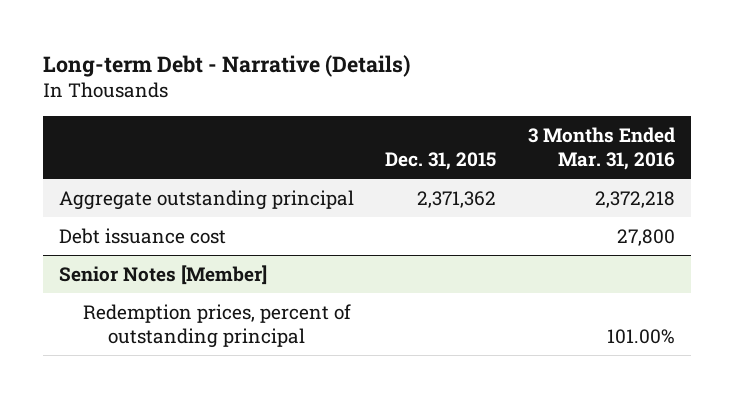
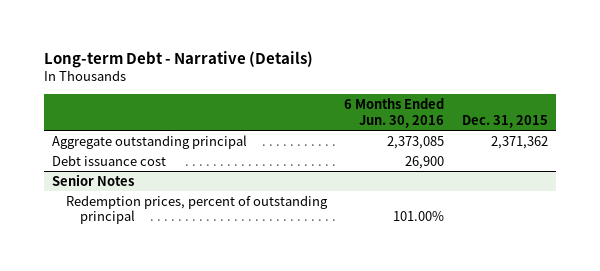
[527,126,675,171] 3 Months Ended Mar. 31, 2016 -> none
none -> [344,98,445,128] 6 Months Ended Jun. 30, 2016
[58,264,267,285] Senior Notes [Member] -> [52,173,135,186] Senior Notes

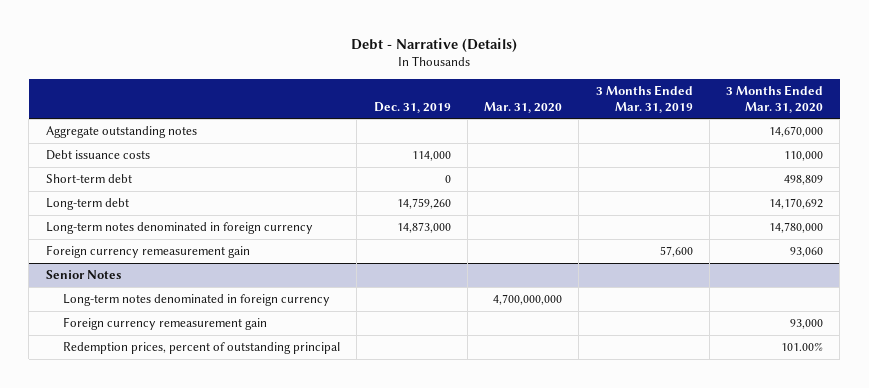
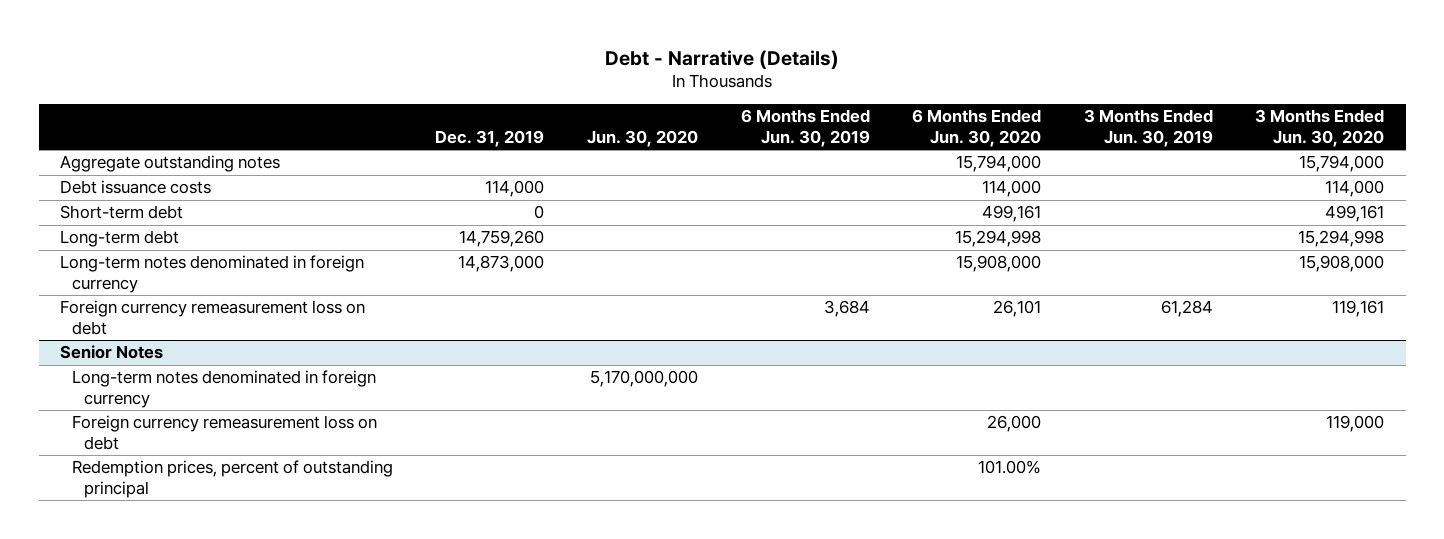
[484,101,563,113] Mar. 31, 2020 -> none
[595,84,693,113] 3 Months Ended Mar. 31, 2019 -> none
[725,84,823,113] 3 Months Ended Mar. 31, 2020 -> none
none -> [587,129,699,147] Jun. 30, 2020
none -> [740,109,870,147] 6 Months Ended Jun. 30, 2019
none -> [912,109,1042,147] 6 Months Ended Jun. 30, 2020
none -> [1083,109,1213,147] 3 Months Ended Jun. 30, 2019
none -> [1255,109,1385,147] 3 Months Ended Jun. 30, 2020
[45,244,250,258] Foreign currency remeasurement gain -> [59,300,365,335] Foreign currency remeasurement loss on debt
[63,316,268,330] Foreign currency remeasurement gain -> [71,415,377,450] Foreign currency remeasurement loss on debt

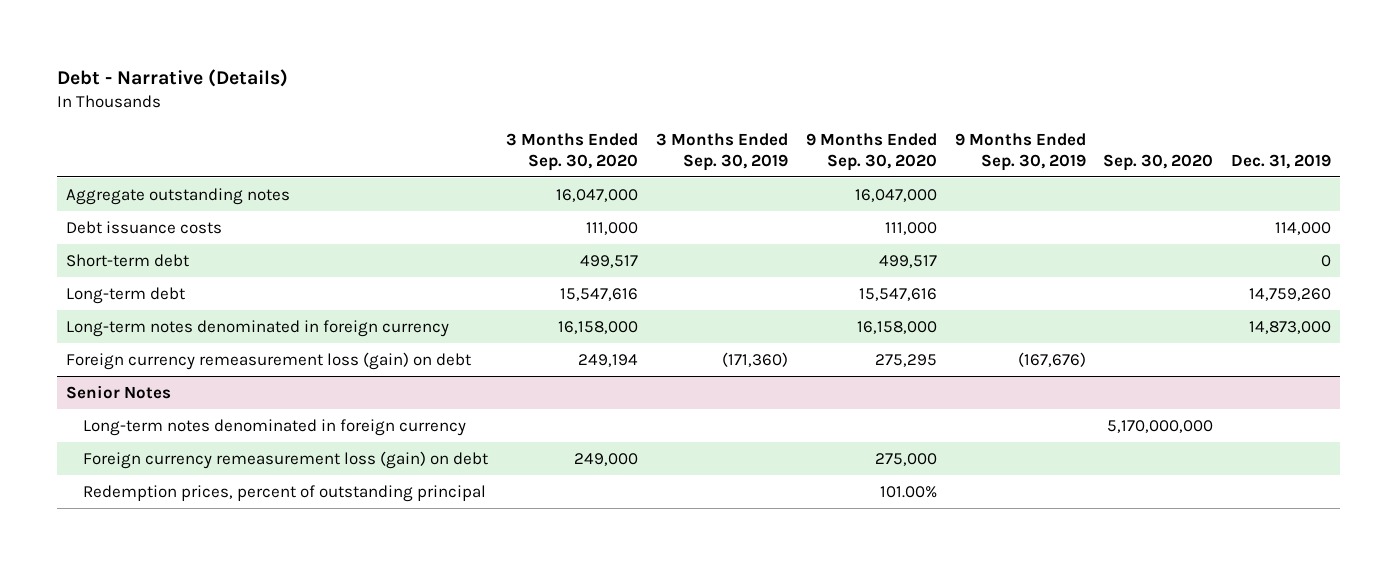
[587,129,699,147] Jun. 30, 2020 -> none
[740,109,870,147] 6 Months Ended Jun. 30, 2019 -> none
[912,109,1042,147] 6 Months Ended Jun. 30, 2020 -> none
[1083,109,1213,147] 3 Months Ended Jun. 30, 2019 -> none
[1255,109,1385,147] 3 Months Ended Jun. 30, 2020 -> none
none -> [506,133,639,171] 3 Months Ended Sep. 30, 2020
none -> [656,133,789,171] 3 Months Ended Sep. 30, 2019
none -> [805,133,937,171] 9 Months Ended Sep. 30, 2020
none -> [954,133,1086,171] 9 Months Ended Sep. 30, 2019
none -> [1103,153,1214,171] Sep. 30, 2020
[59,300,365,335] Foreign currency remeasurement loss on debt -> [66,351,472,370] Foreign currency remeasurement loss (gain) on debt
[71,415,377,450] Foreign currency remeasurement loss on debt -> [83,450,489,469] Foreign currency remeasurement loss (gain) on debt

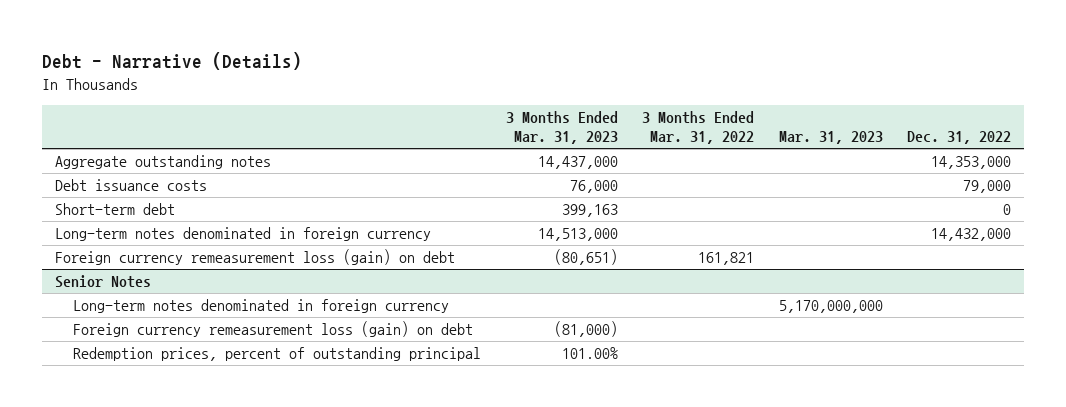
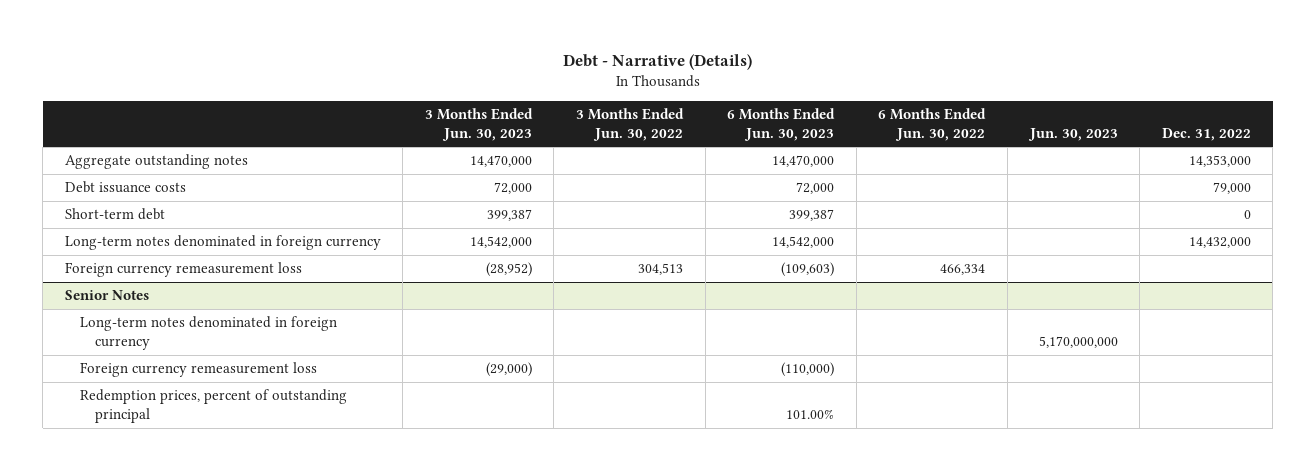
[505,111,618,145] 3 Months Ended Mar. 31, 2023 -> none
[642,111,755,145] 3 Months Ended Mar. 31, 2022 -> none
[778,131,883,145] Mar. 31, 2023 -> none
none -> [424,107,533,141] 3 Months Ended Jun. 30, 2023
none -> [576,107,685,141] 3 Months Ended Jun. 30, 2022
none -> [727,107,836,141] 6 Months Ended Jun. 30, 2023
none -> [878,107,987,141] 6 Months Ended Jun. 30, 2022
none -> [1027,127,1118,141] Jun. 30, 2023
[54,249,455,266] Foreign currency remeasurement loss (gain) on debt -> [64,262,302,278] Foreign currency remeasurement loss
[72,321,473,338] Foreign currency remeasurement loss (gain) on debt -> [80,362,318,378] Foreign currency remeasurement loss

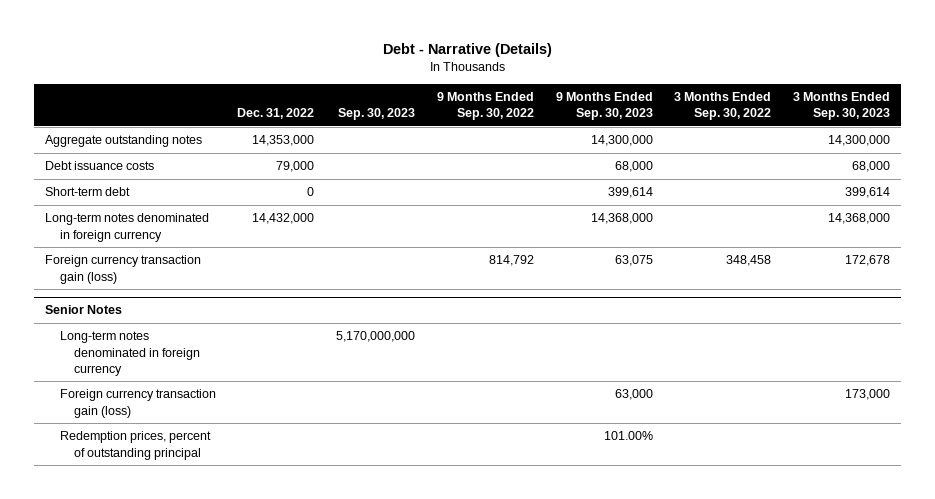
[424,107,533,141] 3 Months Ended Jun. 30, 2023 -> none
[576,107,685,141] 3 Months Ended Jun. 30, 2022 -> none
[727,107,836,141] 6 Months Ended Jun. 30, 2023 -> none
[878,107,987,141] 6 Months Ended Jun. 30, 2022 -> none
[1027,127,1118,141] Jun. 30, 2023 -> none
none -> [338,108,416,121] Sep. 30, 2023
none -> [436,92,534,121] 9 Months Ended Sep. 30, 2022
none -> [555,92,653,121] 9 Months Ended Sep. 30, 2023
none -> [674,92,772,121] 3 Months Ended Sep. 30, 2022
none -> [792,92,890,121] 3 Months Ended Sep. 30, 2023
[64,262,302,278] Foreign currency remeasurement loss -> [45,255,202,284] Foreign currency transaction gain (loss)
[80,362,318,378] Foreign currency remeasurement loss -> [59,389,216,418] Foreign currency transaction gain (loss)

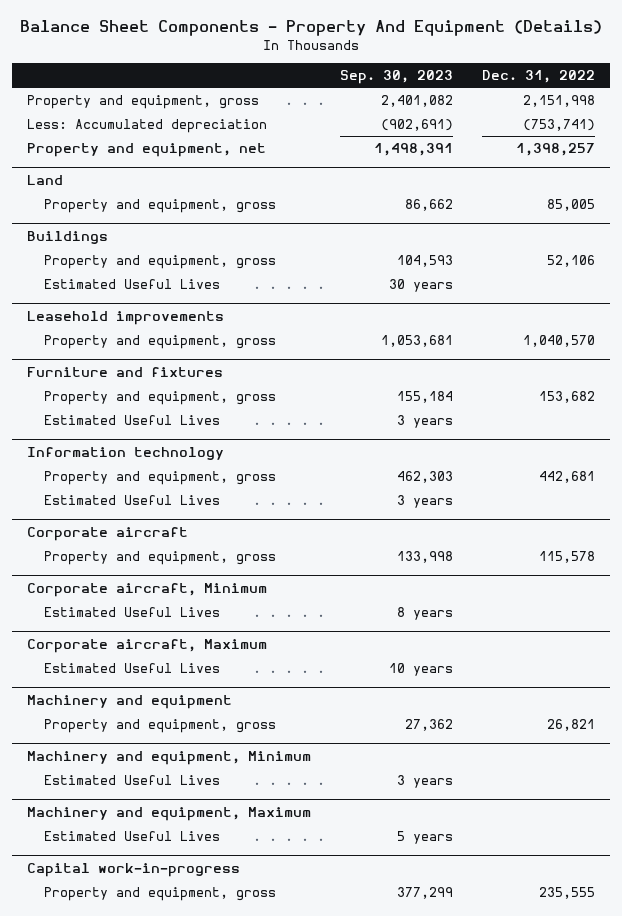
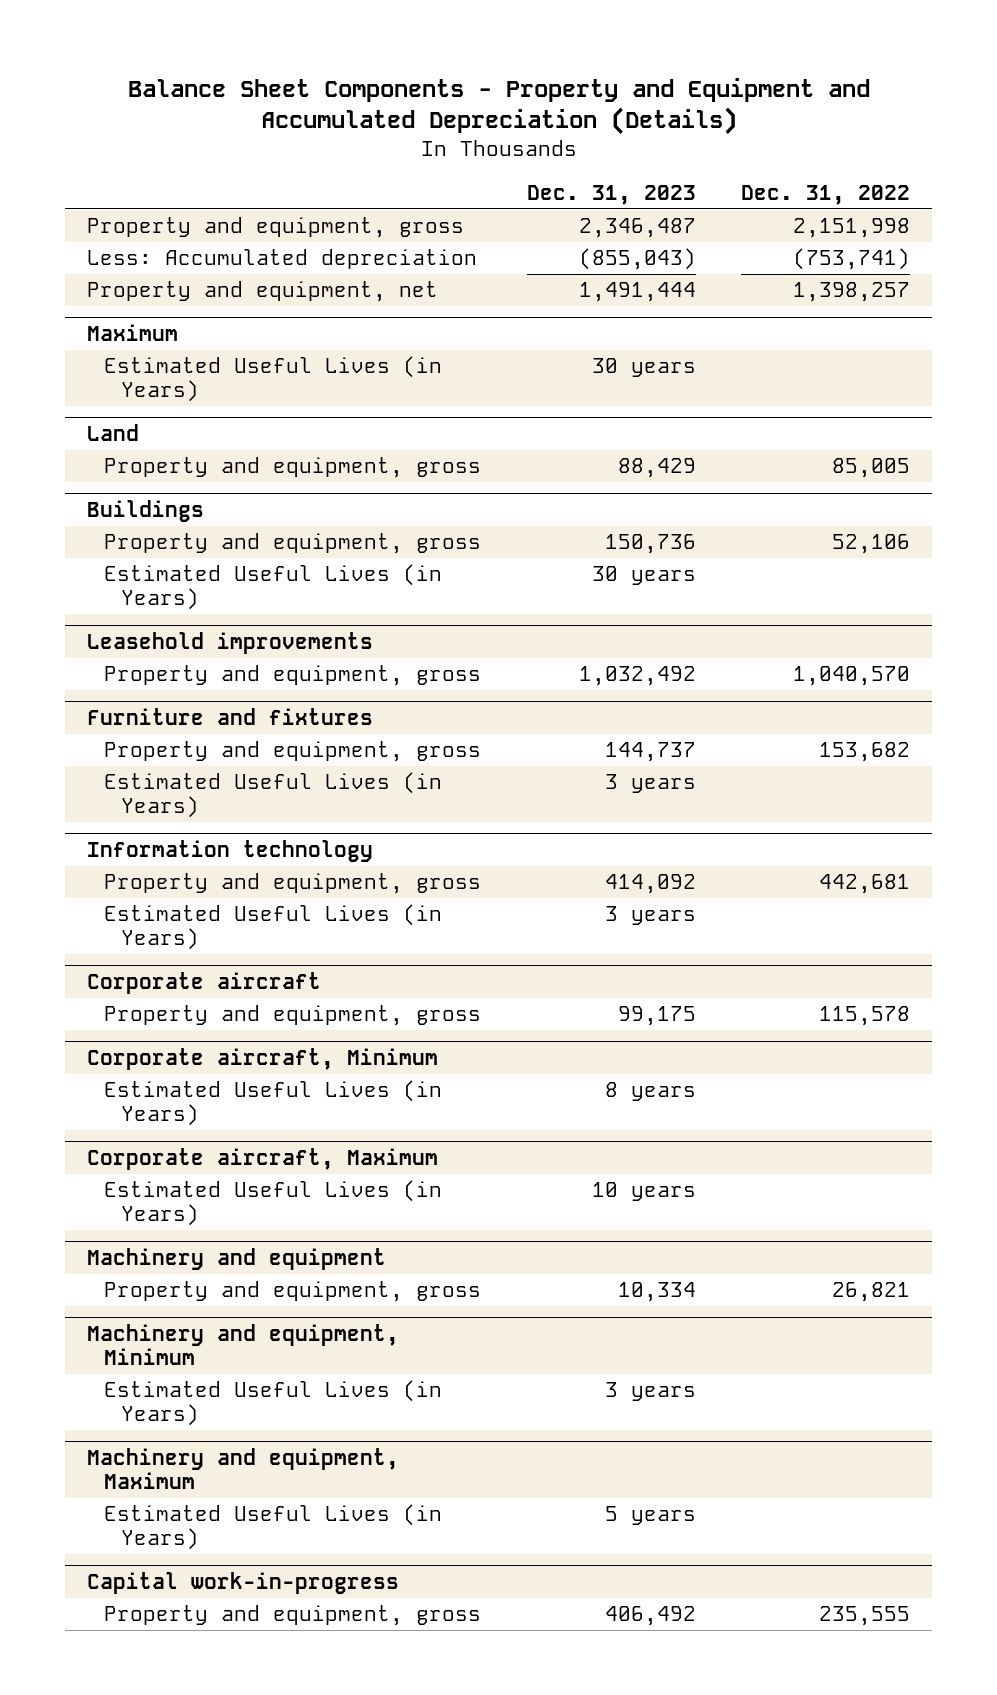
[19,20,602,37] Balance Sheet Components - Property And Equipment (Details) -> [127,77,870,136] Balance Sheet Components - Property and Equipment and Accumulated Depreciation (Details)
[339,70,453,85] Sep. 30, 2023 -> none
none -> [526,184,696,205] Dec. 31, 2023
none -> [87,324,179,342] Maximum
none -> [104,356,443,402] Estimated Useful Lives (in Years)
[43,279,220,290] Estimated Useful Lives -> [104,564,443,610] Estimated Useful Lives (in Years)
[43,415,220,426] Estimated Useful Lives -> [104,772,443,818] Estimated Useful Lives (in Years)
[43,495,220,506] Estimated Useful Lives -> [104,904,443,950] Estimated Useful Lives (in Years)
[43,607,220,618] Estimated Useful Lives -> [104,1080,443,1126] Estimated Useful Lives (in Years)
[43,663,220,674] Estimated Useful Lives -> [104,1180,443,1226] Estimated Useful Lives (in Years)
[43,775,220,786] Estimated Useful Lives -> [104,1380,443,1426] Estimated Useful Lives (in Years)
[43,831,220,842] Estimated Useful Lives -> [104,1504,443,1550] Estimated Useful Lives (in Years)

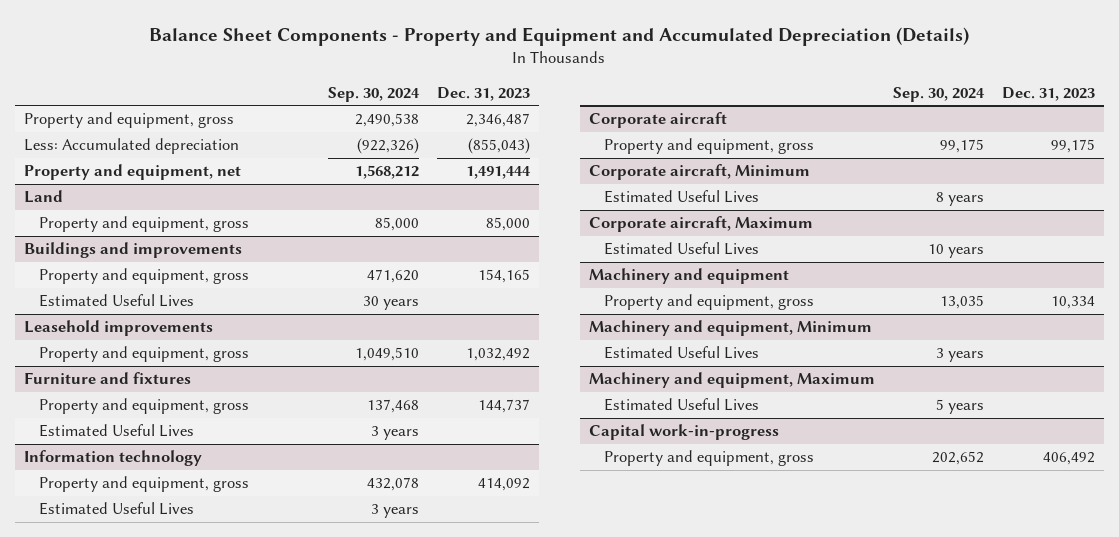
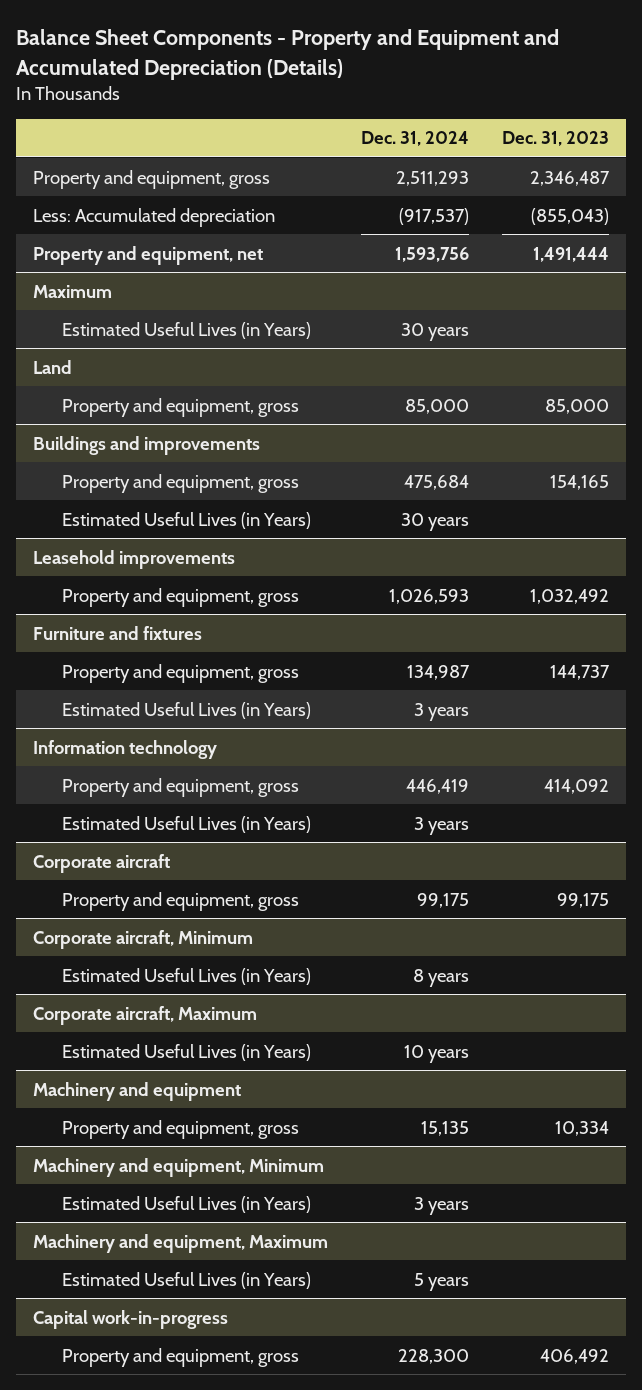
[327,86,420,102] Sep. 30, 2024 -> none
none -> [360,131,469,147] Dec. 31, 2024
none -> [32,284,112,298] Maximum
none -> [61,321,311,339] Estimated Useful Lives (in Years)
[39,294,195,308] Estimated Useful Lives -> [61,511,311,529] Estimated Useful Lives (in Years)
[39,424,195,438] Estimated Useful Lives -> [61,701,311,719] Estimated Useful Lives (in Years)
[39,502,195,516] Estimated Useful Lives -> [61,815,311,833] Estimated Useful Lives (in Years)
[604,190,760,204] Estimated Useful Lives -> [61,967,311,985] Estimated Useful Lives (in Years)
[604,242,760,256] Estimated Useful Lives -> [61,1043,311,1061] Estimated Useful Lives (in Years)
[604,346,760,360] Estimated Useful Lives -> [61,1195,311,1213] Estimated Useful Lives (in Years)
[604,398,760,412] Estimated Useful Lives -> [61,1271,311,1289] Estimated Useful Lives (in Years)

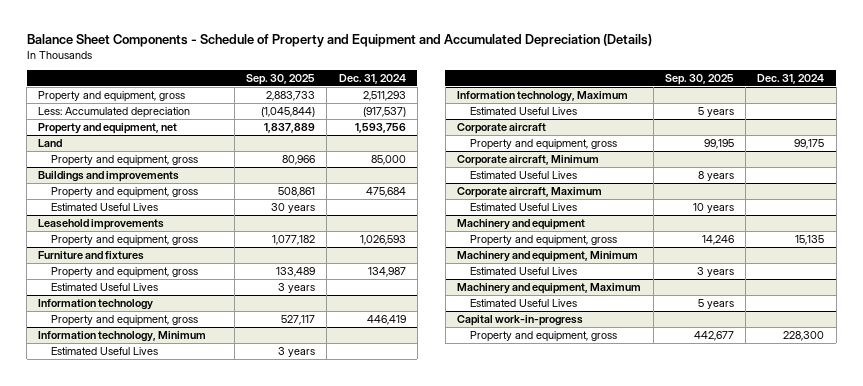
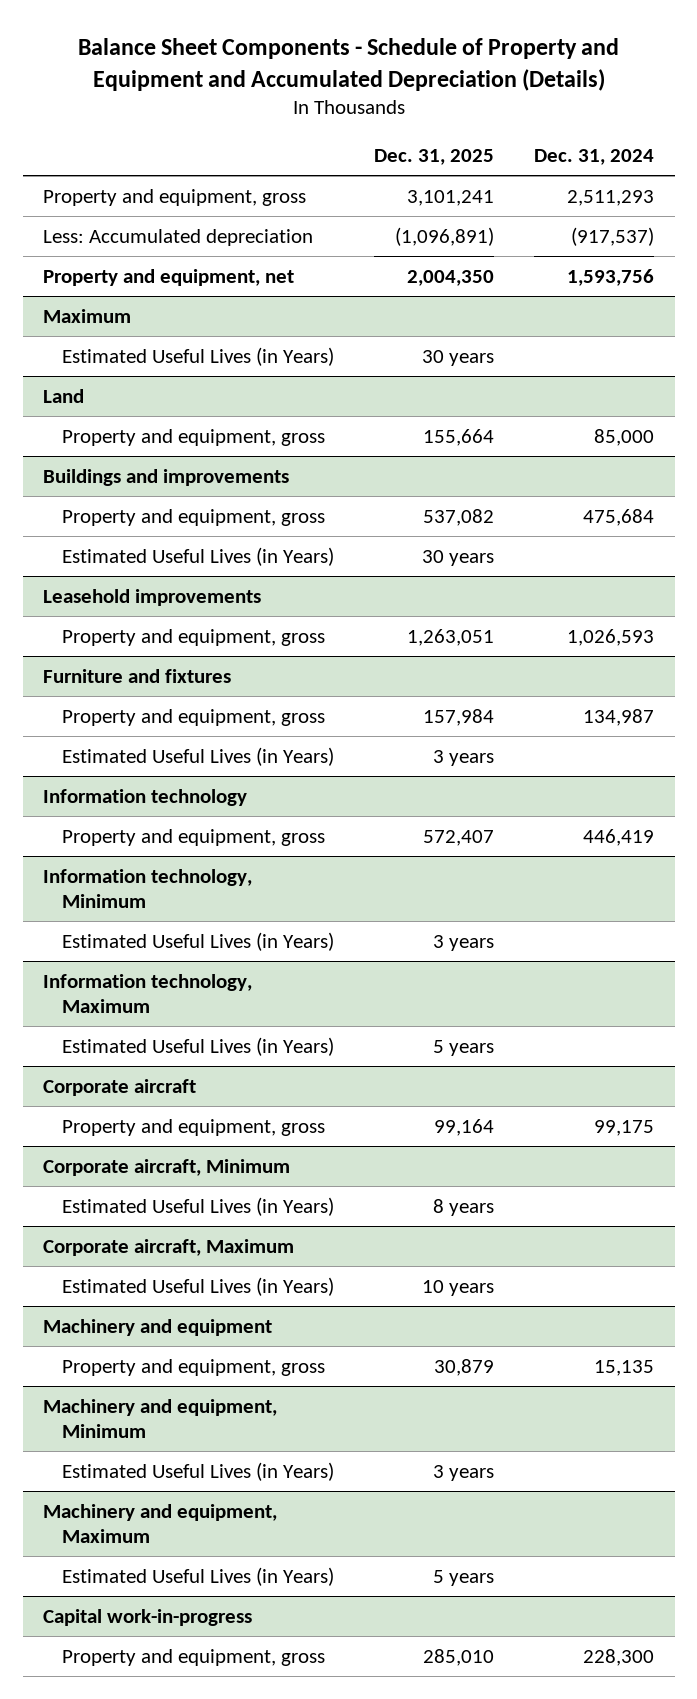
[246,74,316,86] Sep. 30, 2025 -> none
none -> [373,148,494,165] Dec. 31, 2025
none -> [42,308,131,323] Maximum
none -> [61,346,334,366] Estimated Useful Lives (in Years)
[51,202,159,211] Estimated Useful Lives -> [61,546,334,566] Estimated Useful Lives (in Years)
[51,282,159,291] Estimated Useful Lives -> [61,746,334,766] Estimated Useful Lives (in Years)
[51,346,159,355] Estimated Useful Lives -> [61,931,334,951] Estimated Useful Lives (in Years)
[469,106,577,115] Estimated Useful Lives -> [61,1036,334,1056] Estimated Useful Lives (in Years)
[469,170,577,179] Estimated Useful Lives -> [61,1196,334,1216] Estimated Useful Lives (in Years)
[469,202,577,211] Estimated Useful Lives -> [61,1276,334,1296] Estimated Useful Lives (in Years)
[469,266,577,275] Estimated Useful Lives -> [61,1461,334,1481] Estimated Useful Lives (in Years)
[469,298,577,307] Estimated Useful Lives -> [61,1566,334,1586] Estimated Useful Lives (in Years)

